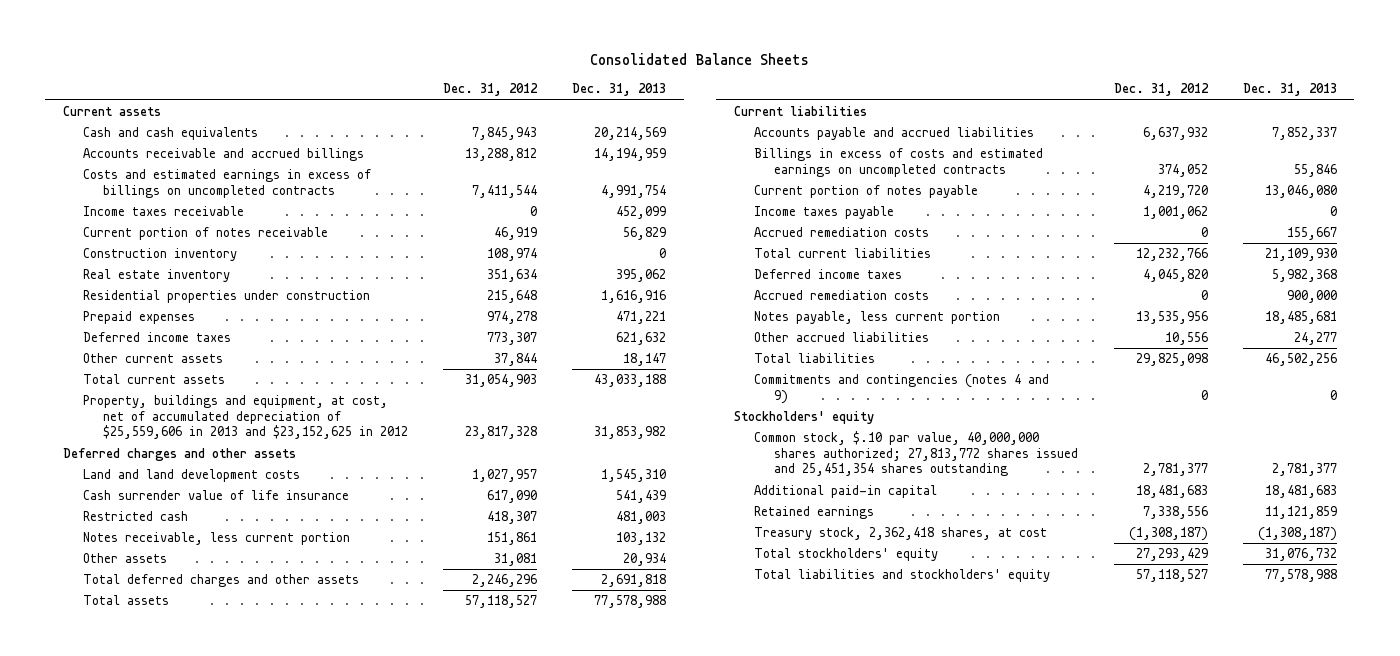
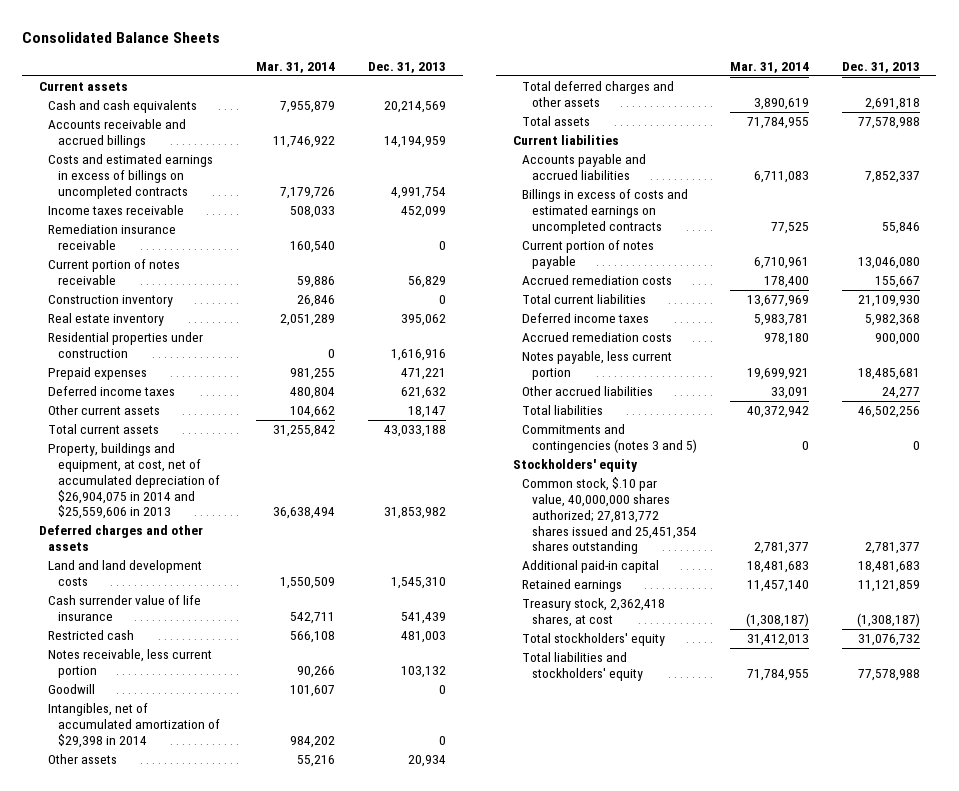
[443,83,539,97] Dec. 31, 2012 -> none
none -> [255,61,335,73] Mar. 31, 2014
none -> [48,224,177,251] Remediation insurance receivable
[82,395,409,440] Property, buildings and equipment, at cost, net of accumulated depreciation of $25,559,606 in 2013 and $23,152,625 in 2012 -> [48,443,220,520] Property, buildings and equipment, at cost, net of accumulated depreciation of $26,904,075 in 2014 and $25,559,606 in 2013
none -> [48,684,96,695] Goodwill
none -> [48,703,220,748] Intangibles, net of accumulated amortization of $29,398 in 2014
[753,206,894,220] Income taxes payable -> none
[753,374,1049,404] Commitments and contingencies (notes 4 and 9) -> [522,424,697,454] Commitments and contingencies (notes 3 and 5)

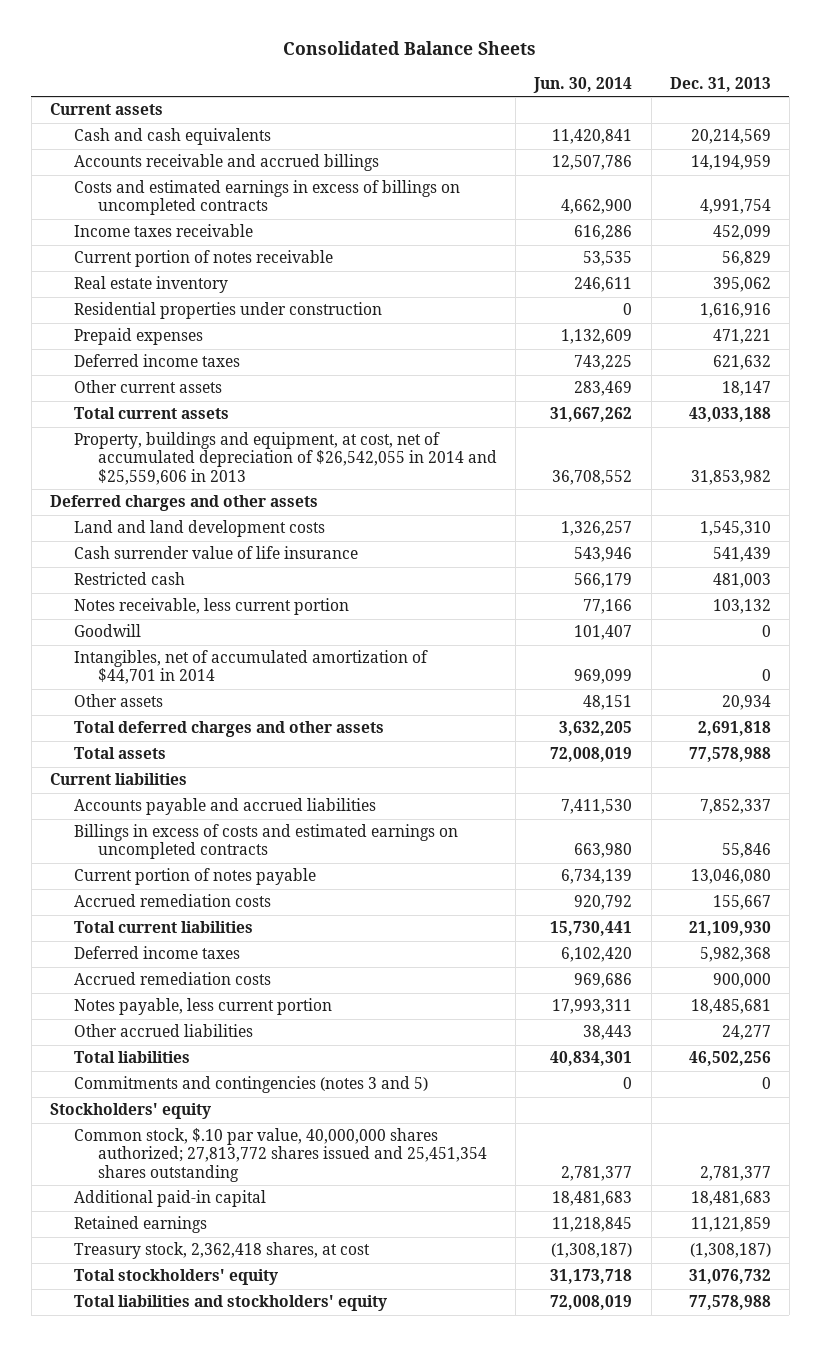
[255,61,335,73] Mar. 31, 2014 -> none
none -> [533,76,633,93] Jun. 30, 2014
[48,224,177,251] Remediation insurance receivable -> none
[48,295,174,308] Construction inventory -> none
[48,443,220,520] Property, buildings and equipment, at cost, net of accumulated depreciation of $26,904,075 in 2014 and $25,559,606 in 2013 -> [74,432,498,485] Property, buildings and equipment, at cost, net of accumulated depreciation of $26,542,055 in 2014 and $25,559,606 in 2013
[48,703,220,748] Intangibles, net of accumulated amortization of $29,398 in 2014 -> [74,650,429,685] Intangibles, net of accumulated amortization of $44,701 in 2014

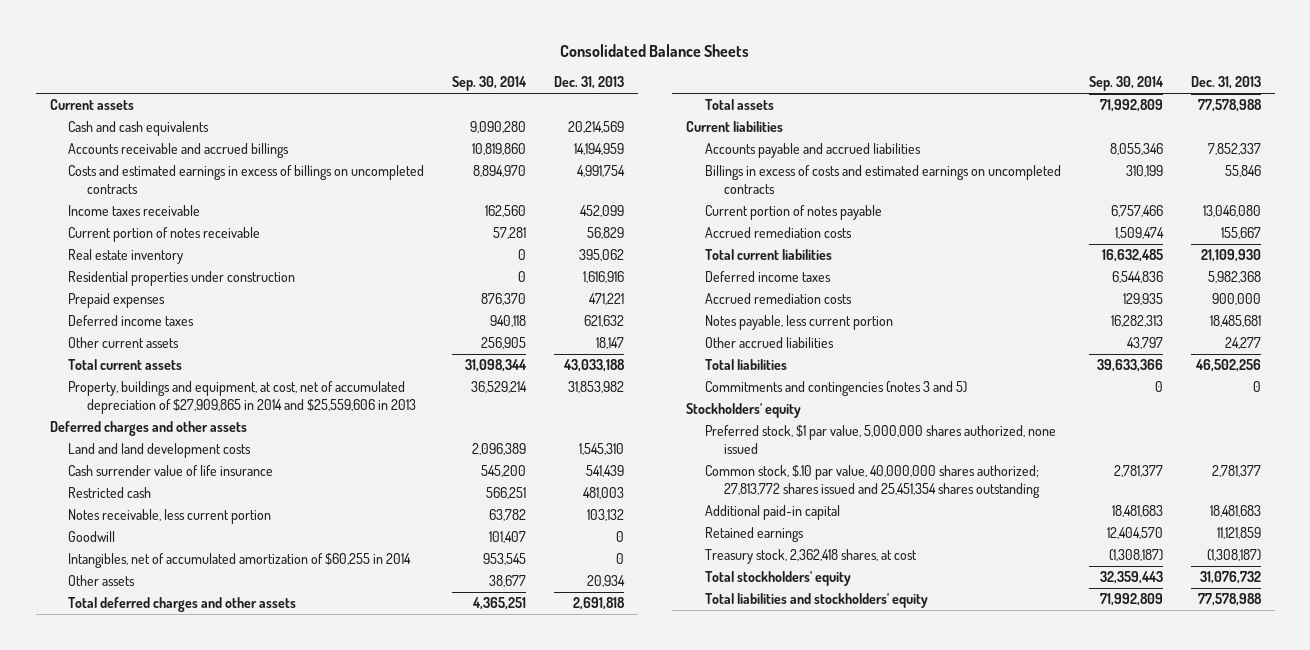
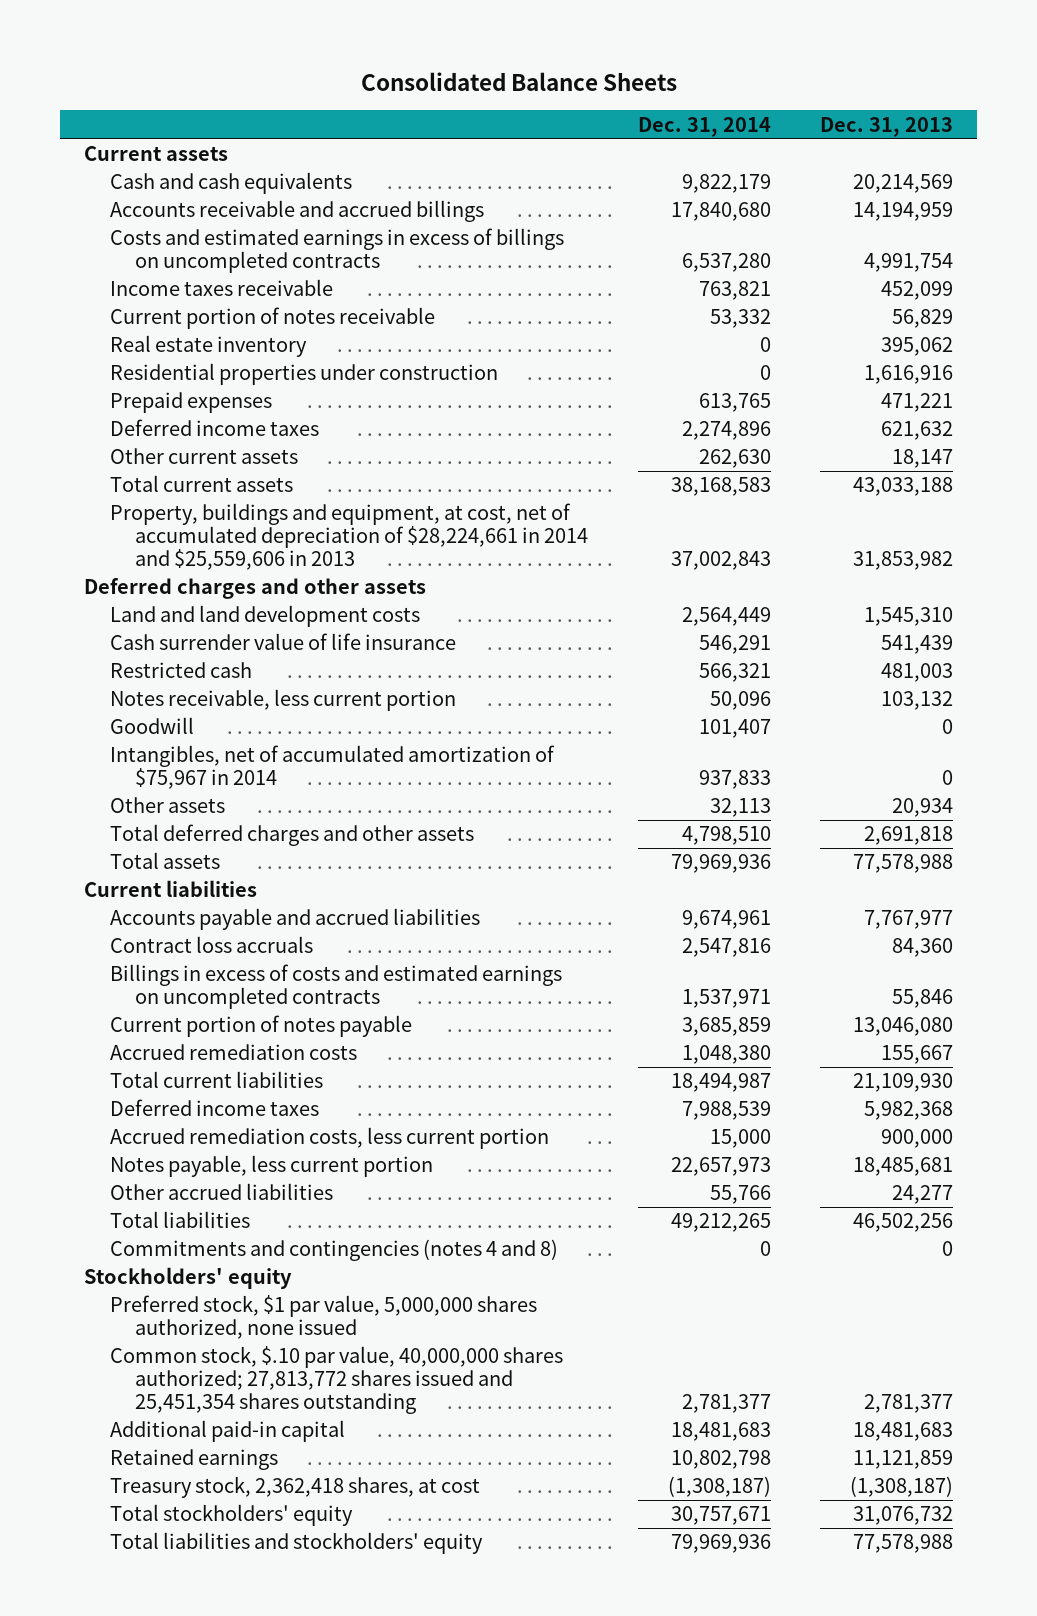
[452,76,528,92] Sep. 30, 2014 -> none
none -> [637,116,771,137] Dec. 31, 2014
[68,381,417,414] Property, buildings and equipment, at cost, net of accumulated depreciation of $27,909,865 in 2014 and $25,559,606 in 2013 -> [109,503,589,571] Property, buildings and equipment, at cost, net of accumulated depreciation of $28,224,661 in 2014 and $25,559,606 in 2013
[68,553,412,569] Intangibles, net of accumulated amortization of $60,255 in 2014 -> [109,745,555,790] Intangibles, net of accumulated amortization of $75,967 in 2014
[1207,143,1261,156] 7,852,337 -> [863,910,953,930] 7,767,977
none -> [109,936,313,954] Contract loss accruals
[705,293,853,305] Accrued remediation costs -> [109,1127,549,1150] Accrued remediation costs, less current portion
[705,381,968,397] Commitments and contingencies (notes 3 and 5) -> [109,1239,558,1262] Commitments and contingencies (notes 4 and 8)

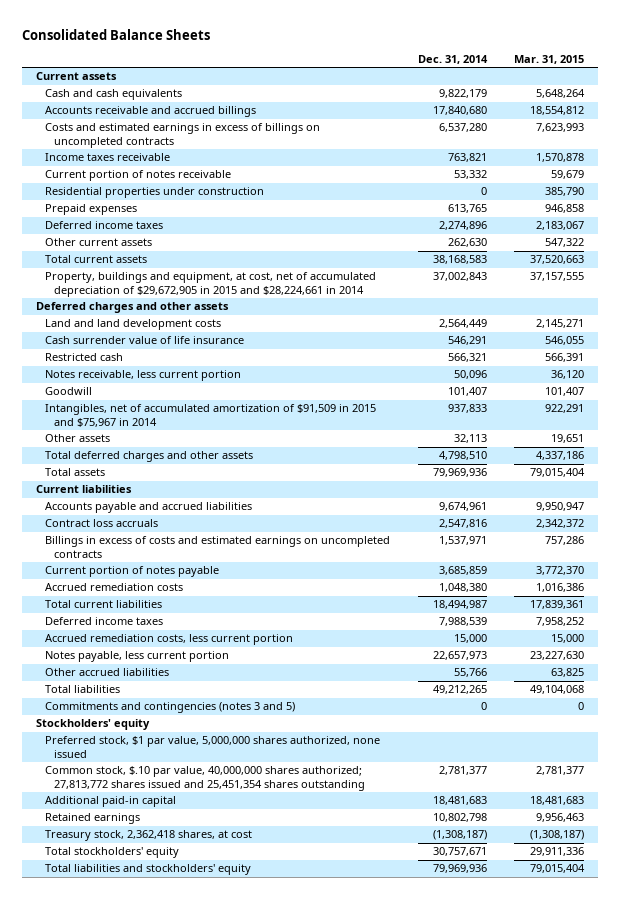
[819,116,953,137] Dec. 31, 2013 -> none
none -> [514,55,585,65] Mar. 31, 2015
[109,335,307,358] Real estate inventory -> none
[109,503,589,571] Property, buildings and equipment, at cost, net of accumulated depreciation of $28,224,661 in 2014 and $25,559,606 in 2013 -> [45,272,377,297] Property, buildings and equipment, at cost, net of accumulated depreciation of $29,672,905 in 2015 and $28,224,661 in 2014
[109,745,555,790] Intangibles, net of accumulated amortization of $75,967 in 2014 -> [45,404,377,427] Intangibles, net of accumulated amortization of $91,509 in 2015 and $75,967 in 2014
[109,1239,558,1262] Commitments and contingencies (notes 4 and 8) -> [45,702,296,714] Commitments and contingencies (notes 3 and 5)

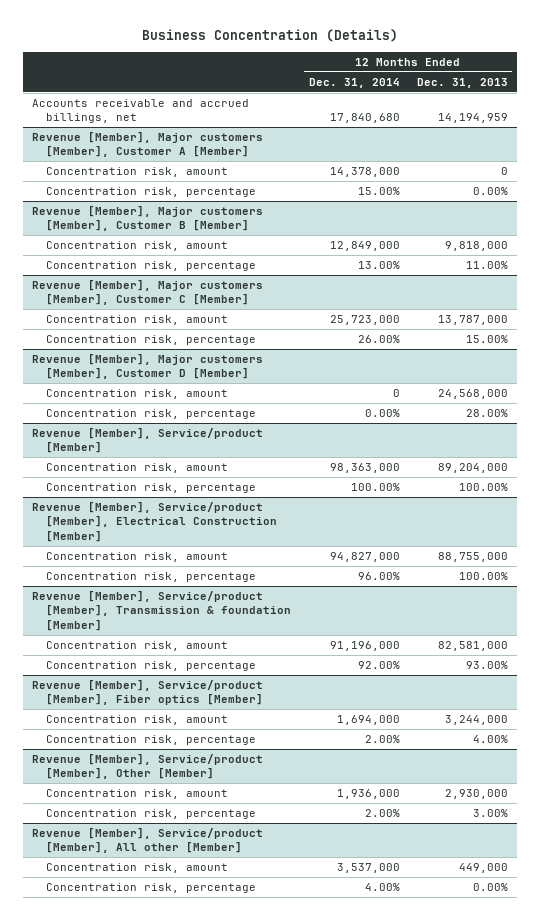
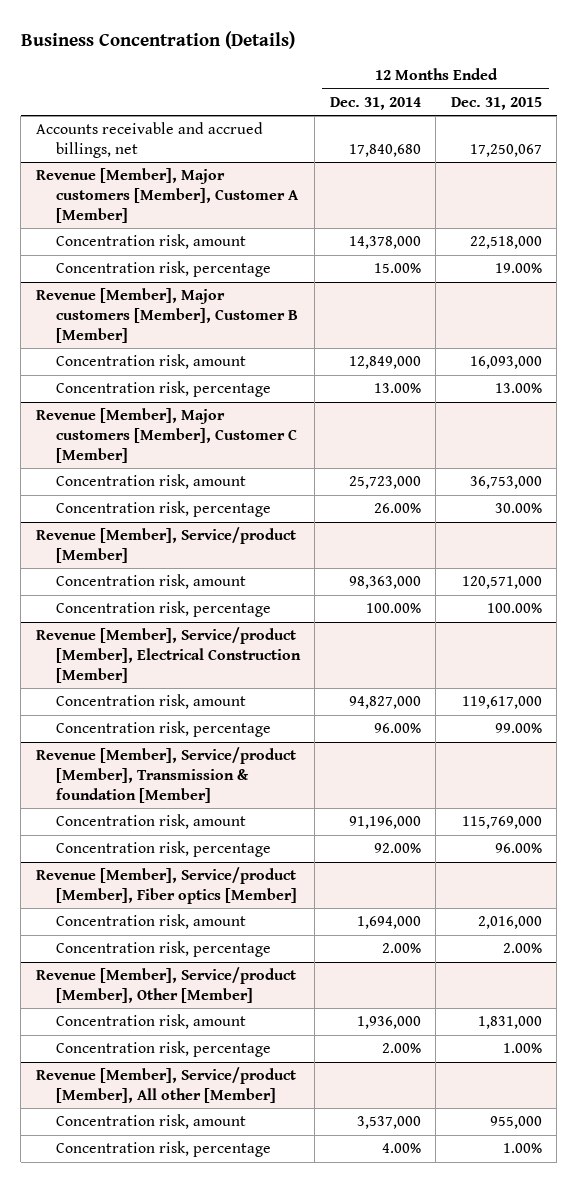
[417,77,509,88] Dec. 31, 2013 -> none
none -> [450,96,542,110] Dec. 31, 2015
[31,354,263,380] Revenue [Member], Major customers [Member], Customer D [Member] -> none
[46,389,229,400] Concentration risk, amount -> none
[46,409,257,420] Concentration risk, percentage -> none

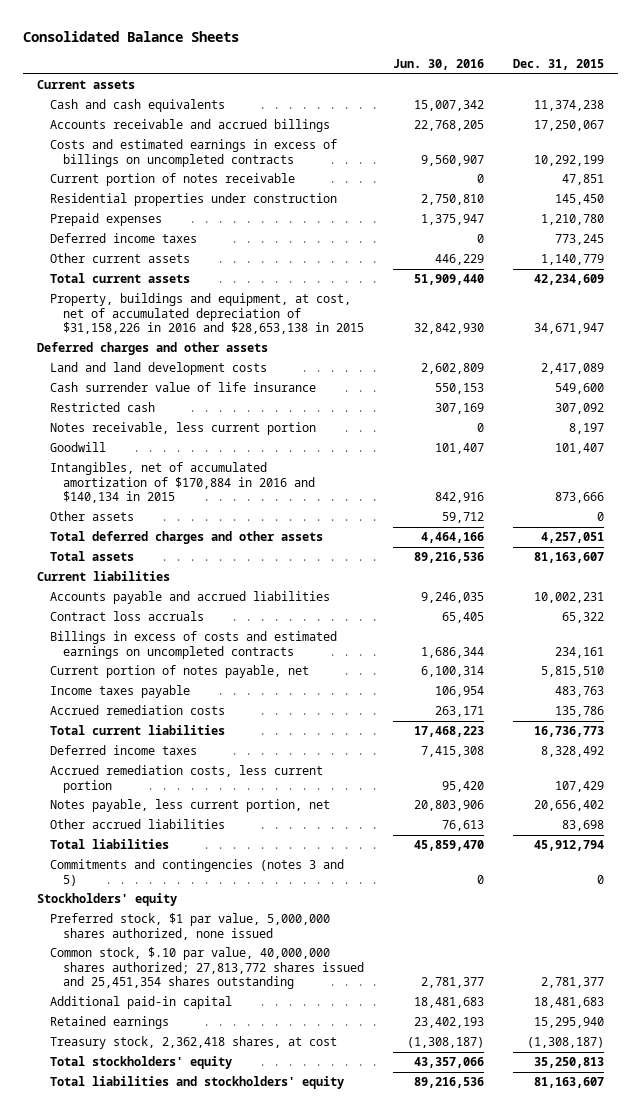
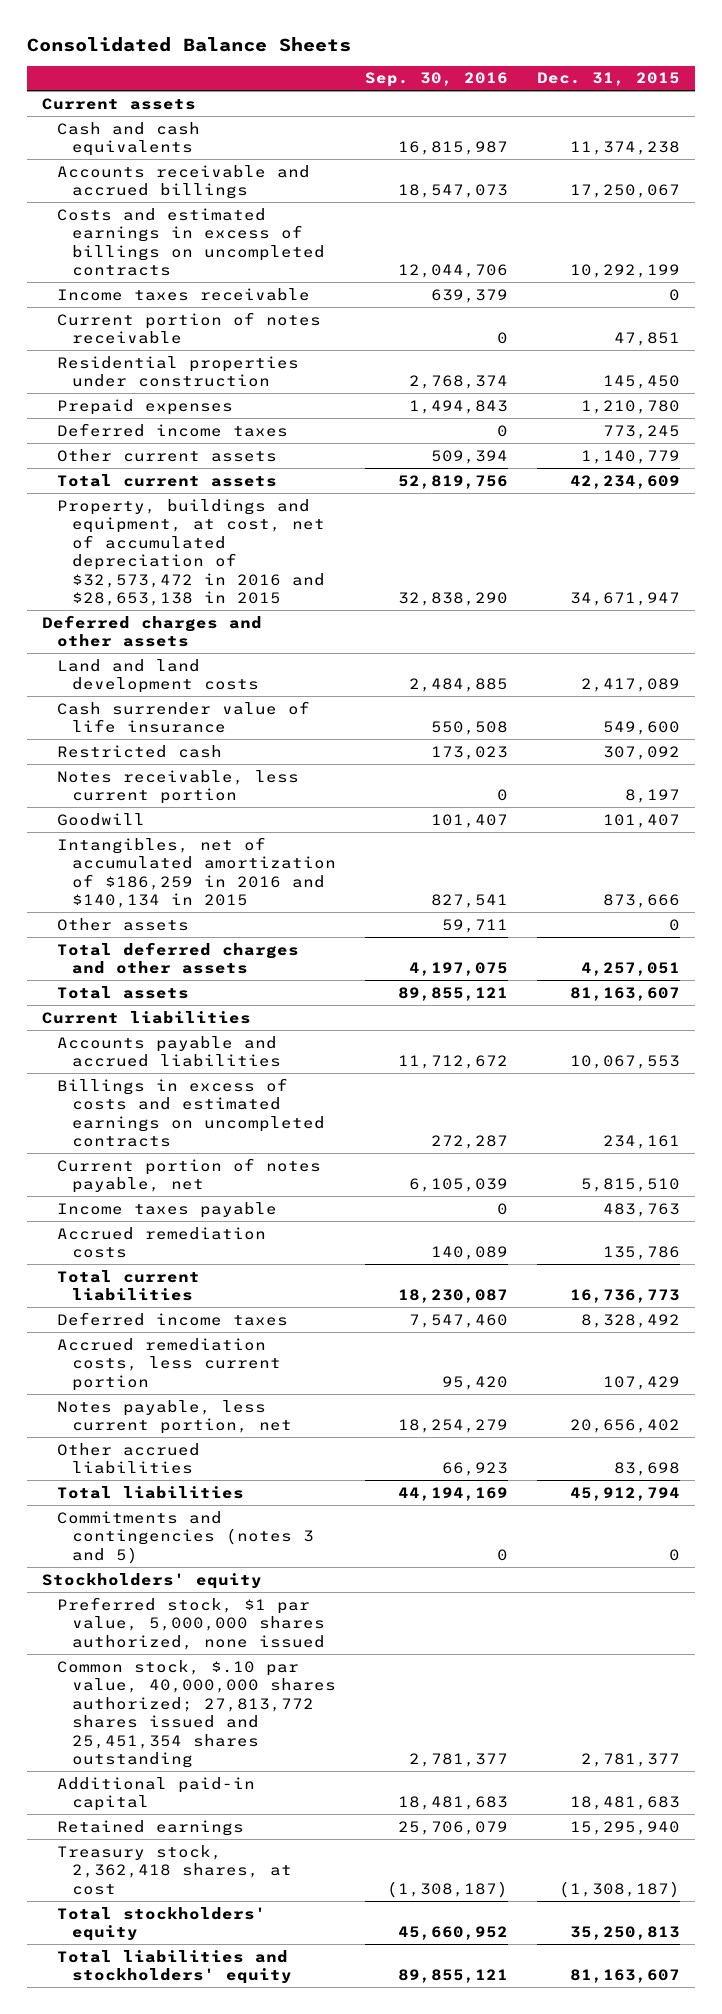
[392,59,484,71] Jun. 30, 2016 -> none
none -> [364,72,508,88] Sep. 30, 2016
none -> [56,287,310,301] Income taxes receivable
[50,293,364,335] Property, buildings and equipment, at cost, net of accumulated depreciation of $31,158,226 in 2016 and $28,653,138 in 2015 -> [56,498,325,607] Property, buildings and equipment, at cost, net of accumulated depreciation of $32,573,472 in 2016 and $28,653,138 in 2015
[50,462,315,504] Intangibles, net of accumulated amortization of $170,884 in 2016 and $140,134 in 2015 -> [56,836,336,909] Intangibles, net of accumulated amortization of $186,259 in 2016 and $140,134 in 2015
[50,611,205,622] Contract loss accruals -> none
[533,592,604,604] 10,002,231 -> [569,1055,680,1070] 10,067,553

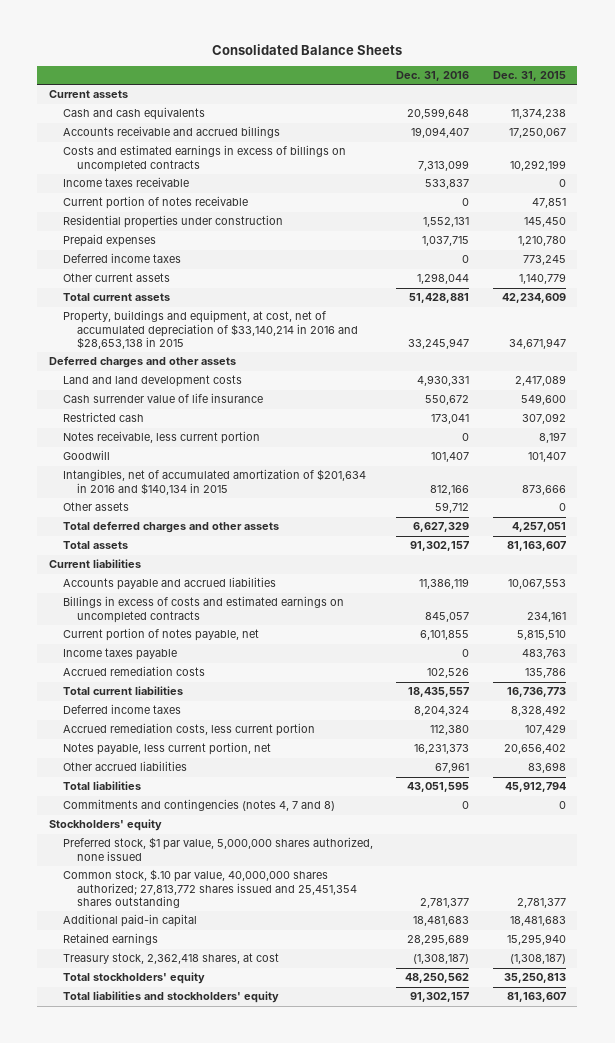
[364,72,508,88] Sep. 30, 2016 -> none
none -> [396,71,470,82] Dec. 31, 2016
[56,498,325,607] Property, buildings and equipment, at cost, net of accumulated depreciation of $32,573,472 in 2016 and $28,653,138 in 2015 -> [62,310,358,349] Property, buildings and equipment, at cost, net of accumulated depreciation of $33,140,214 in 2016 and $28,653,138 in 2015
[56,836,336,909] Intangibles, net of accumulated amortization of $186,259 in 2016 and $140,134 in 2015 -> [62,469,366,495] Intangibles, net of accumulated amortization of $201,634 in 2016 and $140,134 in 2015
[56,1510,314,1564] Commitments and contingencies (notes 3 and 5) -> [62,799,335,812] Commitments and contingencies (notes 4, 7 and 8)

